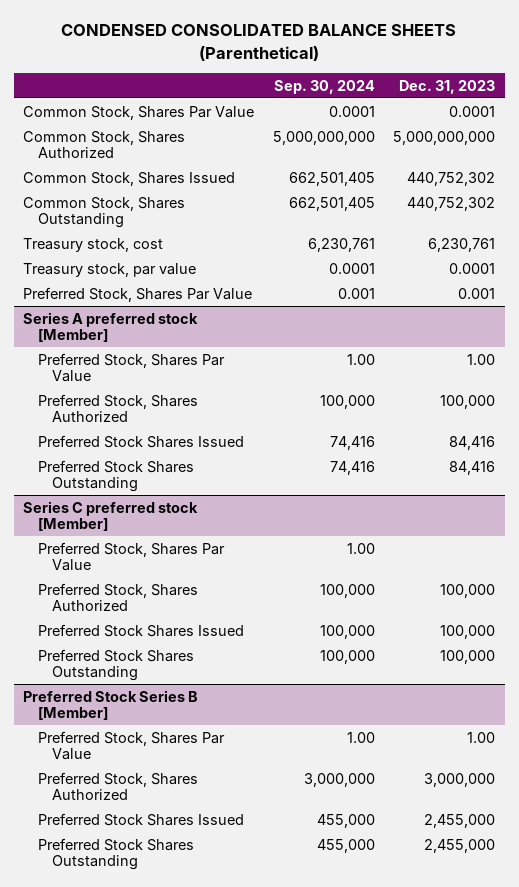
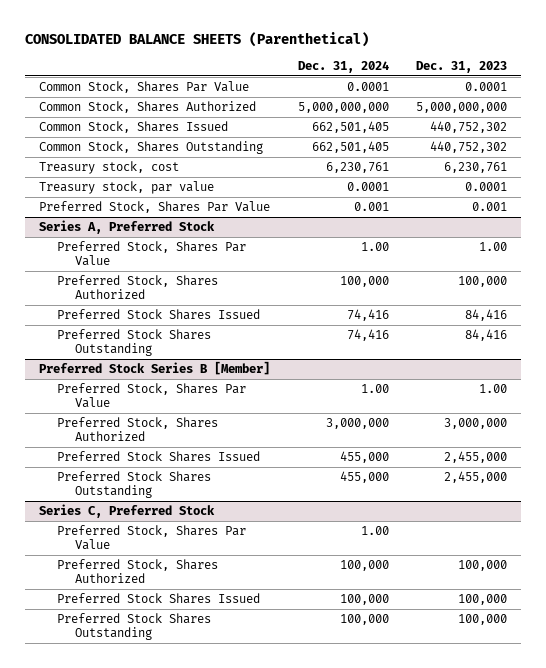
[61,24,457,61] CONDENSED CONSOLIDATED BALANCE SHEETS (Parenthetical) -> [25,31,370,47] CONSOLIDATED BALANCE SHEETS (Parenthetical)
[273,79,375,94] Sep. 30, 2024 -> none
none -> [297,60,389,73] Dec. 31, 2024
[23,311,199,343] Series A preferred stock [Member] -> [39,220,216,235] Series A, Preferred Stock
[23,500,199,532] Series C preferred stock [Member] -> none
[37,541,225,572] Preferred Stock, Shares Par Value -> none
[37,582,198,612] Preferred Stock, Shares Authorized -> none
[37,623,244,637] Preferred Stock Shares Issued -> none
[37,648,194,682] Preferred Stock Shares Outstanding -> none
none -> [39,504,216,519] Series C, Preferred Stock
none -> [57,525,247,551] Preferred Stock, Shares Par Value
none -> [57,559,219,584] Preferred Stock, Shares Authorized
none -> [57,593,261,605] Preferred Stock Shares Issued
none -> [57,613,212,641] Preferred Stock Shares Outstanding

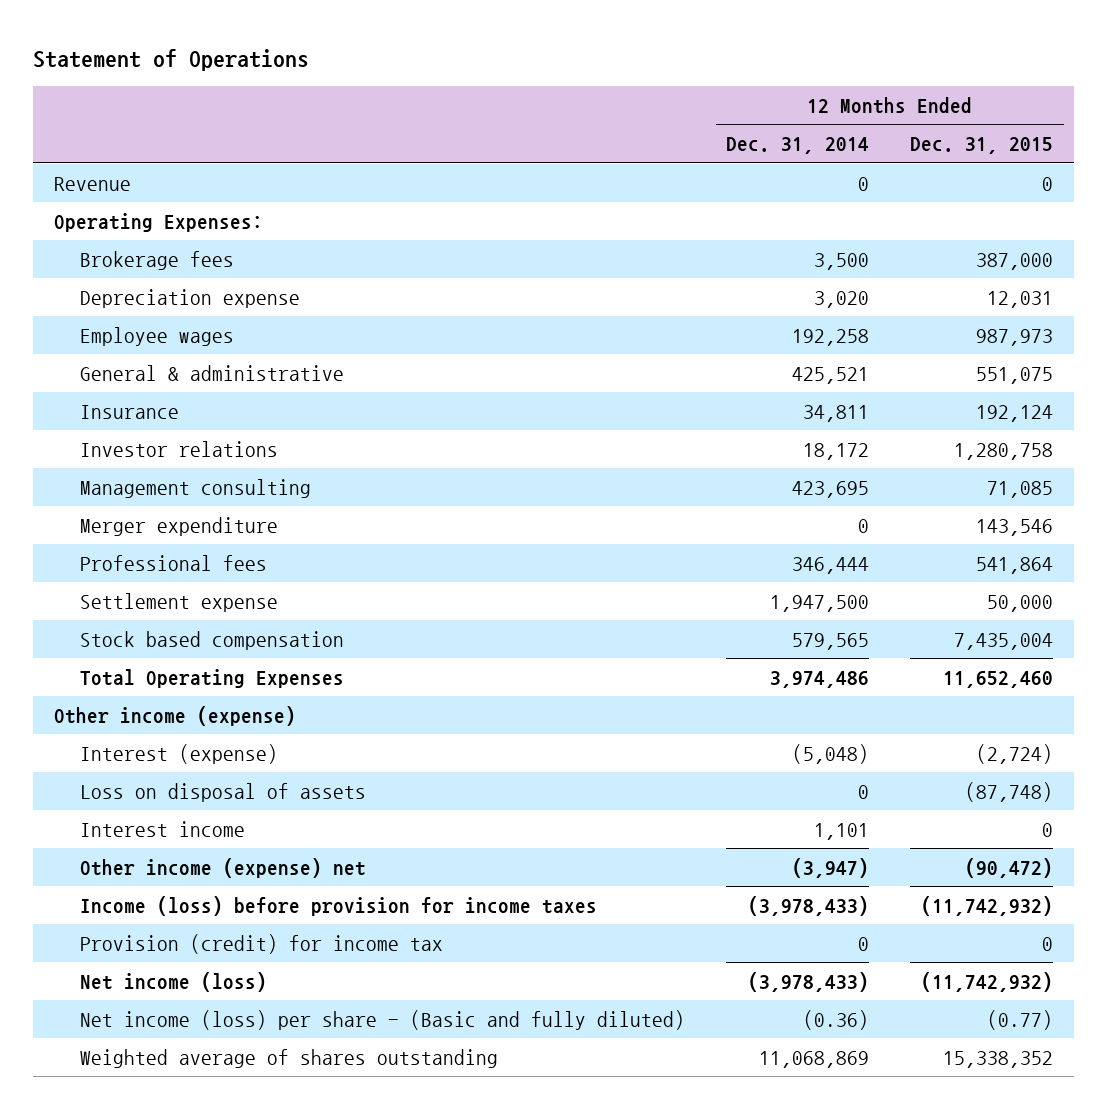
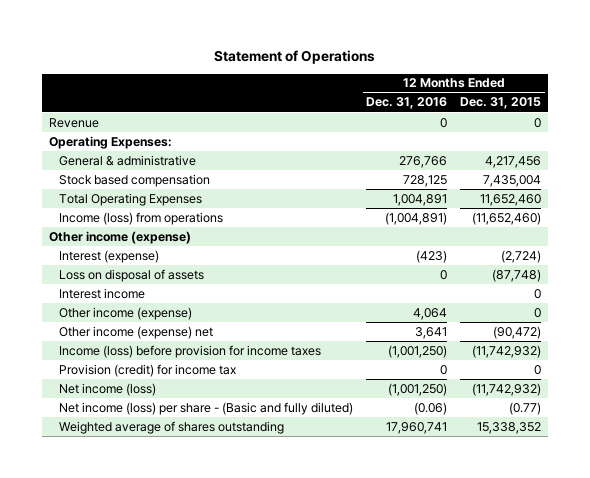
[726,137,870,155] Dec. 31, 2014 -> none
none -> [366,97,448,110] Dec. 31, 2016
[80,250,235,270] Brokerage fees -> none
[80,288,301,308] Depreciation expense -> none
[80,326,235,346] Employee wages -> none
[80,404,180,419] Insurance -> none
[80,440,279,457] Investor relations -> none
[80,478,312,498] Management consulting -> none
[80,516,279,536] Merger expenditure -> none
[80,554,268,571] Professional fees -> none
[80,592,279,612] Settlement expense -> none
[976,366,1054,384] 551,075 -> [485,155,542,168] 4,217,456
none -> [58,211,223,225] Income (loss) from operations
none -> [58,306,192,320] Other income (expense)

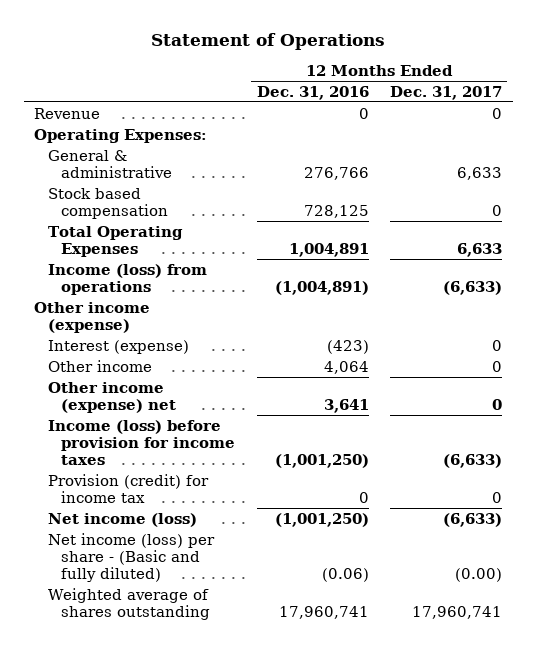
[460,97,542,110] Dec. 31, 2015 -> none
none -> [390,85,503,100] Dec. 31, 2017
[58,268,204,282] Loss on disposal of assets -> none
[58,287,145,299] Interest income -> none
[58,306,192,320] Other income (expense) -> [47,359,152,372] Other income

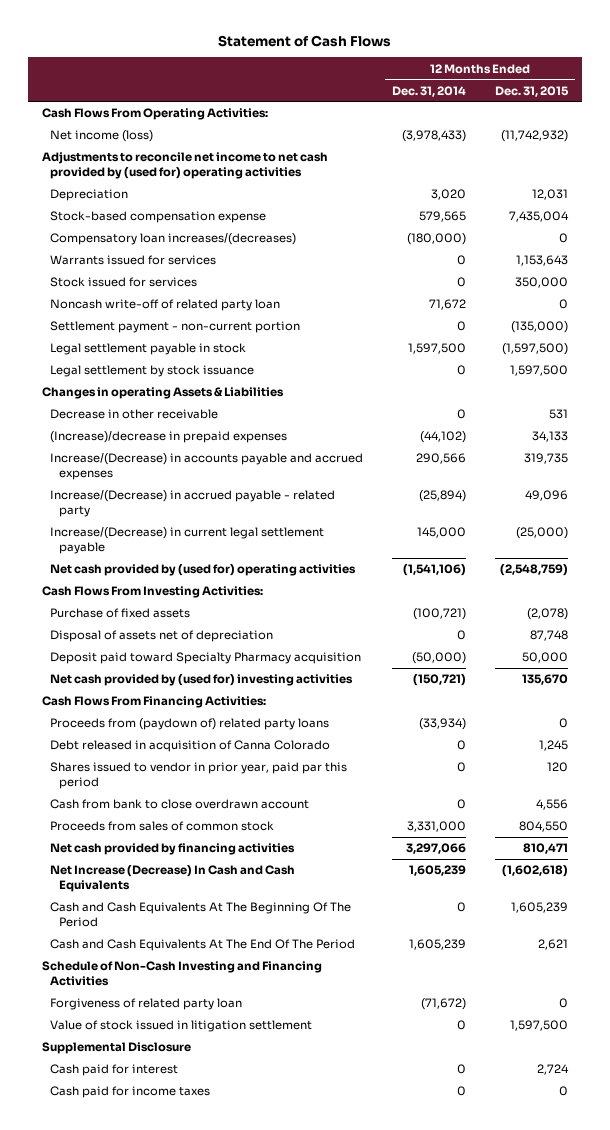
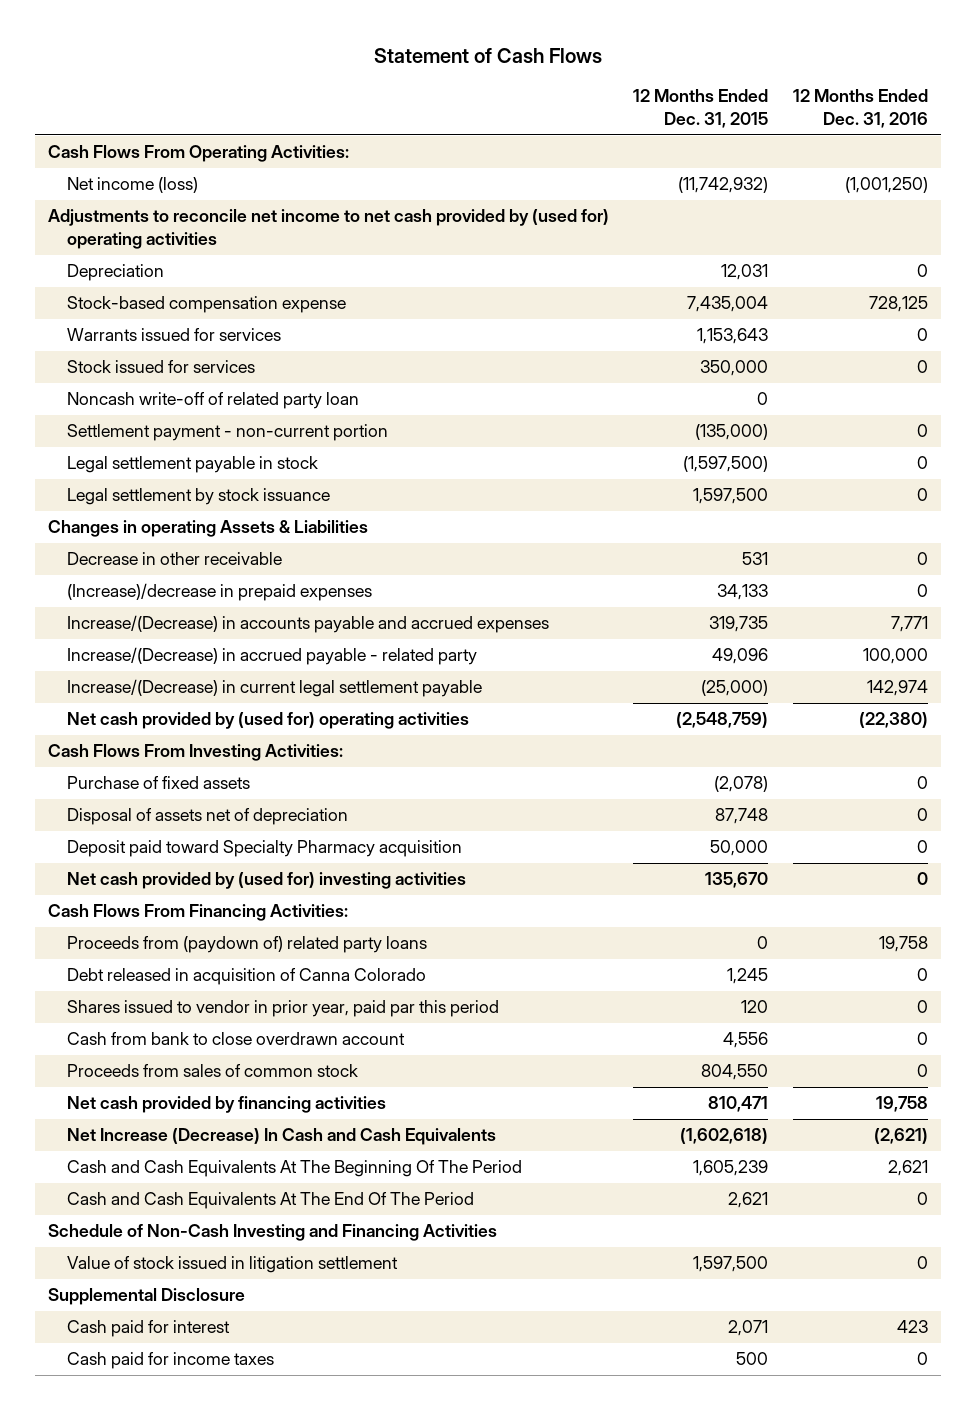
[392,85,467,97] Dec. 31, 2014 -> none
none -> [793,89,929,129] 12 Months Ended Dec. 31, 2016
[50,233,297,246] Compensatory loan increases/(decreases) -> none
[50,998,243,1011] Forgiveness of related party loan -> none
[537,1064,570,1076] 2,724 -> [728,1320,769,1337] 2,071
[559,1086,569,1097] 0 -> [736,1352,769,1366] 500

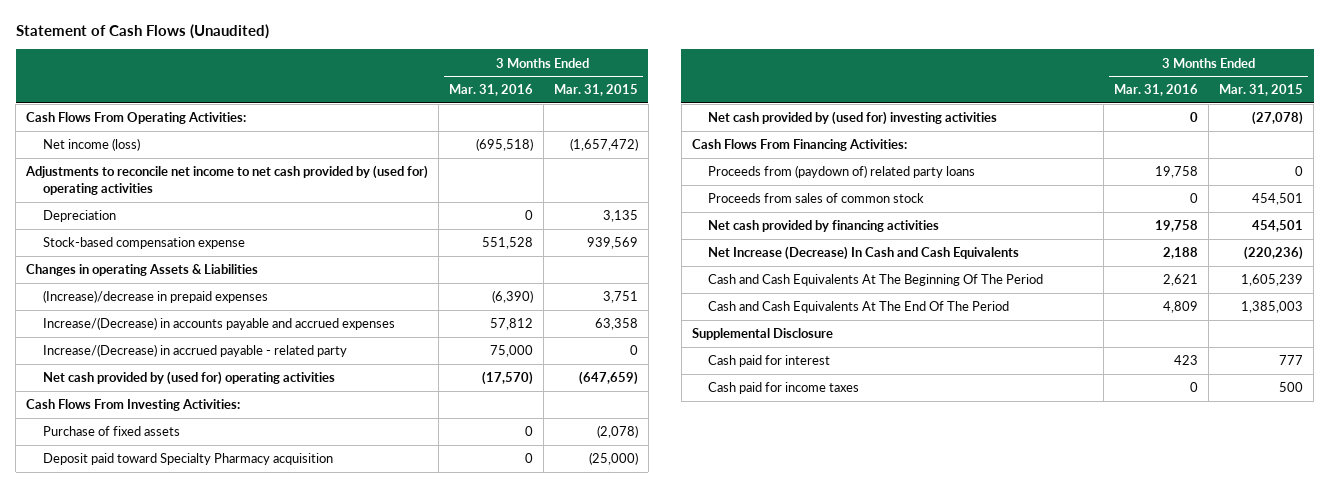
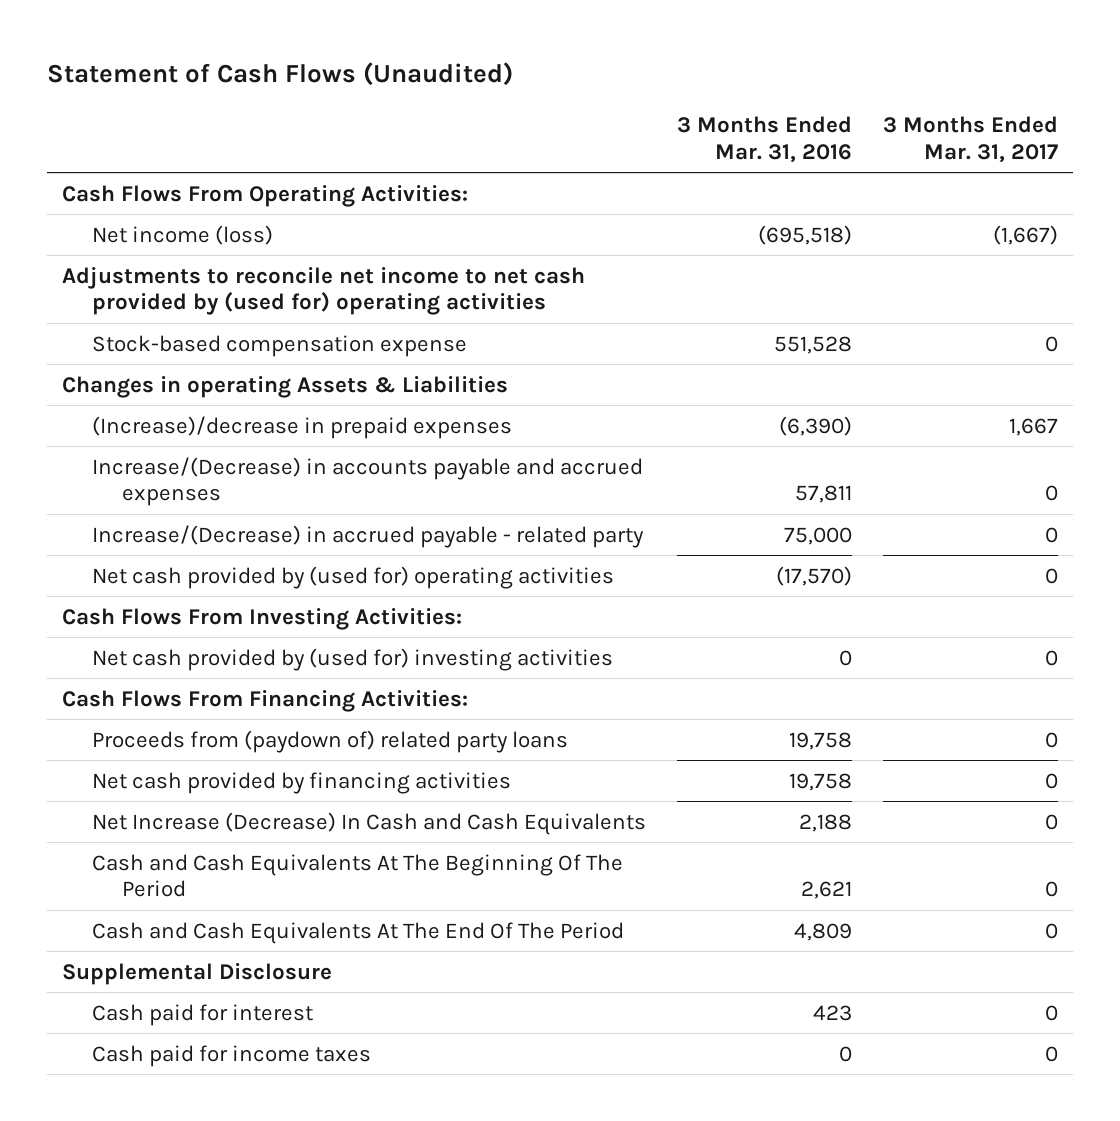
[553,84,638,97] Mar. 31, 2015 -> none
none -> [882,115,1058,163] 3 Months Ended Mar. 31, 2017
[42,210,116,223] Depreciation -> none
[490,318,534,331] 57,812 -> [794,485,852,504] 57,811
[42,426,180,437] Purchase of fixed assets -> none
[42,453,333,466] Deposit paid toward Specialty Pharmacy acquisition -> none
[707,193,924,204] Proceeds from sales of common stock -> none

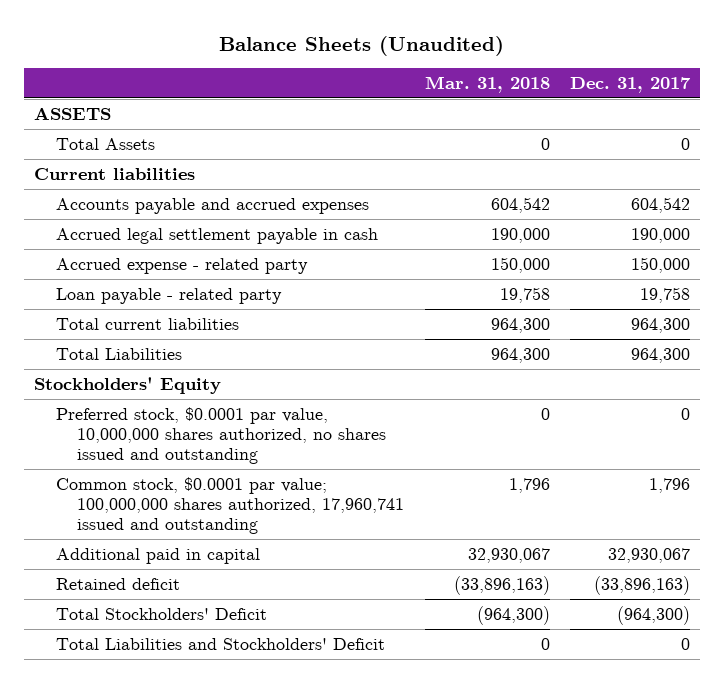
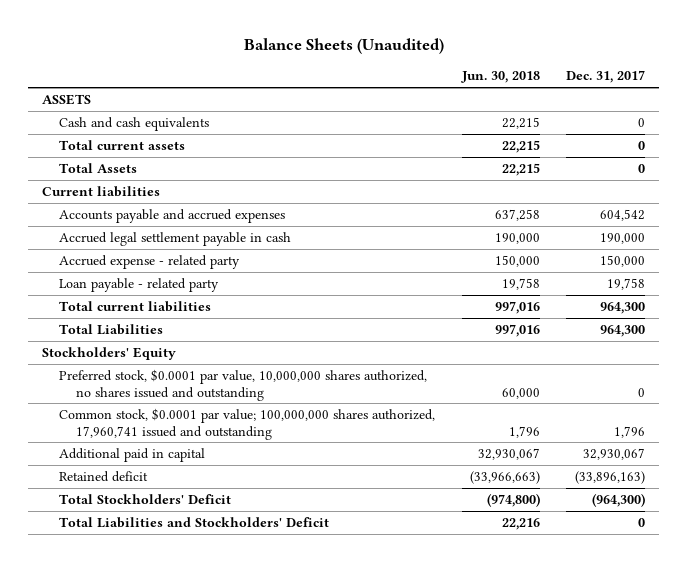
[424,76,550,94] Mar. 31, 2018 -> none
none -> [460,71,540,84] Jun. 30, 2018
none -> [58,117,209,132] Cash and cash equivalents
none -> [58,140,185,151] Total current assets

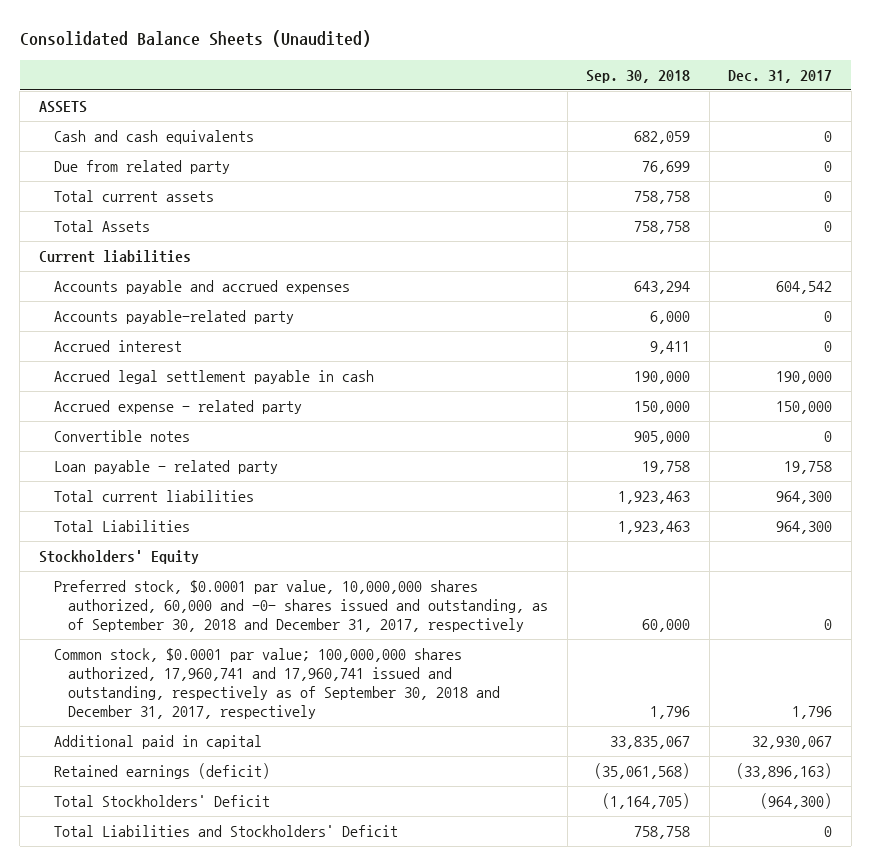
[243,38,444,55] Balance Sheets (Unaudited) -> [19,30,371,48] Consolidated Balance Sheets (Unaudited)
[460,71,540,84] Jun. 30, 2018 -> none
none -> [586,70,691,84] Sep. 30, 2018
none -> [53,160,230,175] Due from related party
none -> [53,310,294,325] Accounts payable-related party
none -> [53,340,182,353] Accrued interest
none -> [53,430,190,443] Convertible notes
[58,369,427,401] Preferred stock, $0.0001 par value, 10,000,000 shares authorized, no shares issued and outstanding -> [53,580,549,632] Preferred stock, $0.0001 par value, 10,000,000 shares authorized, 60,000 and -0- shares issued and outstanding, as of September 30, 2018 and December 31, 2017, respectively
[58,408,435,440] Common stock, $0.0001 par value; 100,000,000 shares authorized, 17,960,741 issued and outstanding -> [53,648,501,719] Common stock, $0.0001 par value; 100,000,000 shares authorized, 17,960,741 and 17,960,741 issued and outstanding, respectively as of September 30, 2018 and December 31, 2017, respectively
[58,471,148,483] Retained deficit -> [53,763,270,780] Retained earnings (deficit)

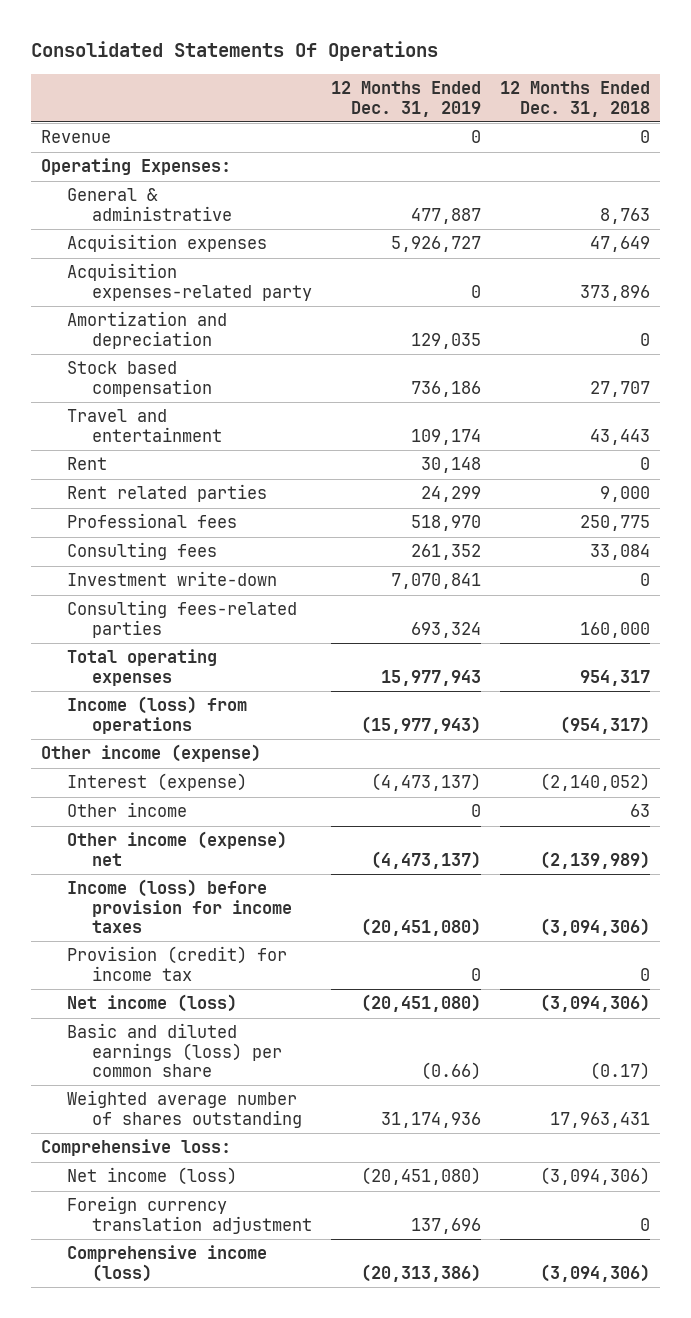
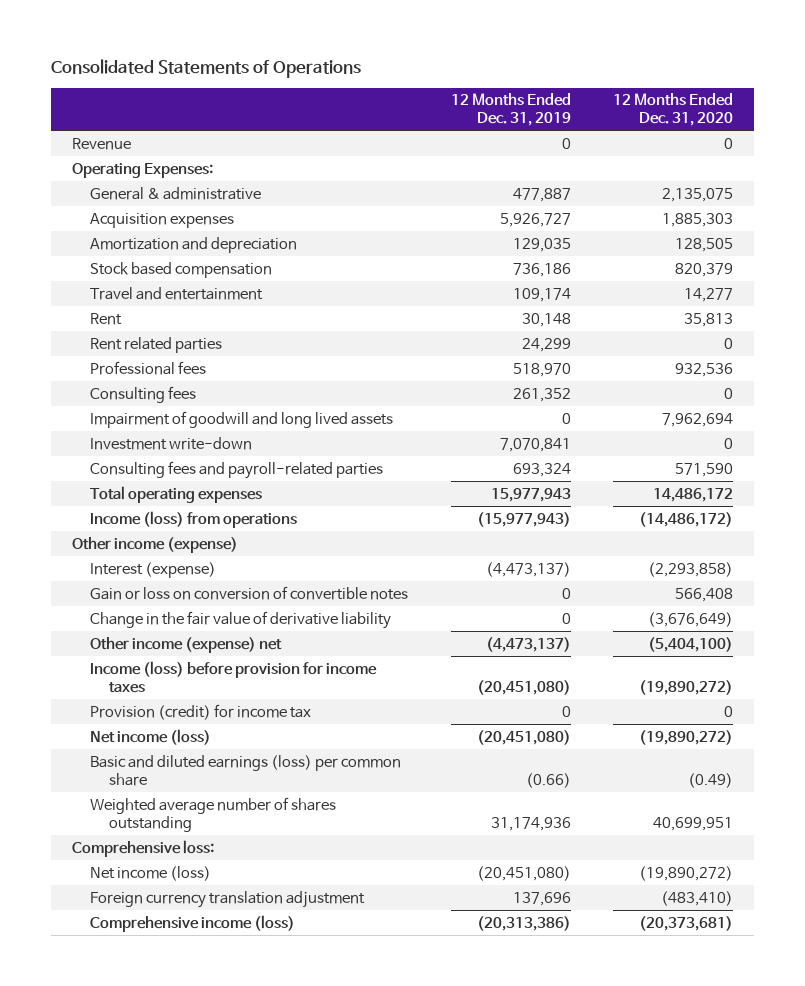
[31,41,439,62] Consolidated Statements Of Operations -> [50,59,361,79] Consolidated Statements of Operations
[500,81,651,117] 12 Months Ended Dec. 31, 2018 -> none
none -> [613,93,734,127] 12 Months Ended Dec. 31, 2020
[66,263,313,301] Acquisition expenses-related party -> none
none -> [90,410,394,428] Impairment of goodwill and long lived assets
[66,600,297,638] Consulting fees-related parties -> [90,460,384,479] Consulting fees and payroll-related parties
[66,802,187,818] Other income -> none
none -> [90,585,409,600] Gain or loss on conversion of convertible notes
none -> [90,610,392,629] Change in the fair value of derivative liability

